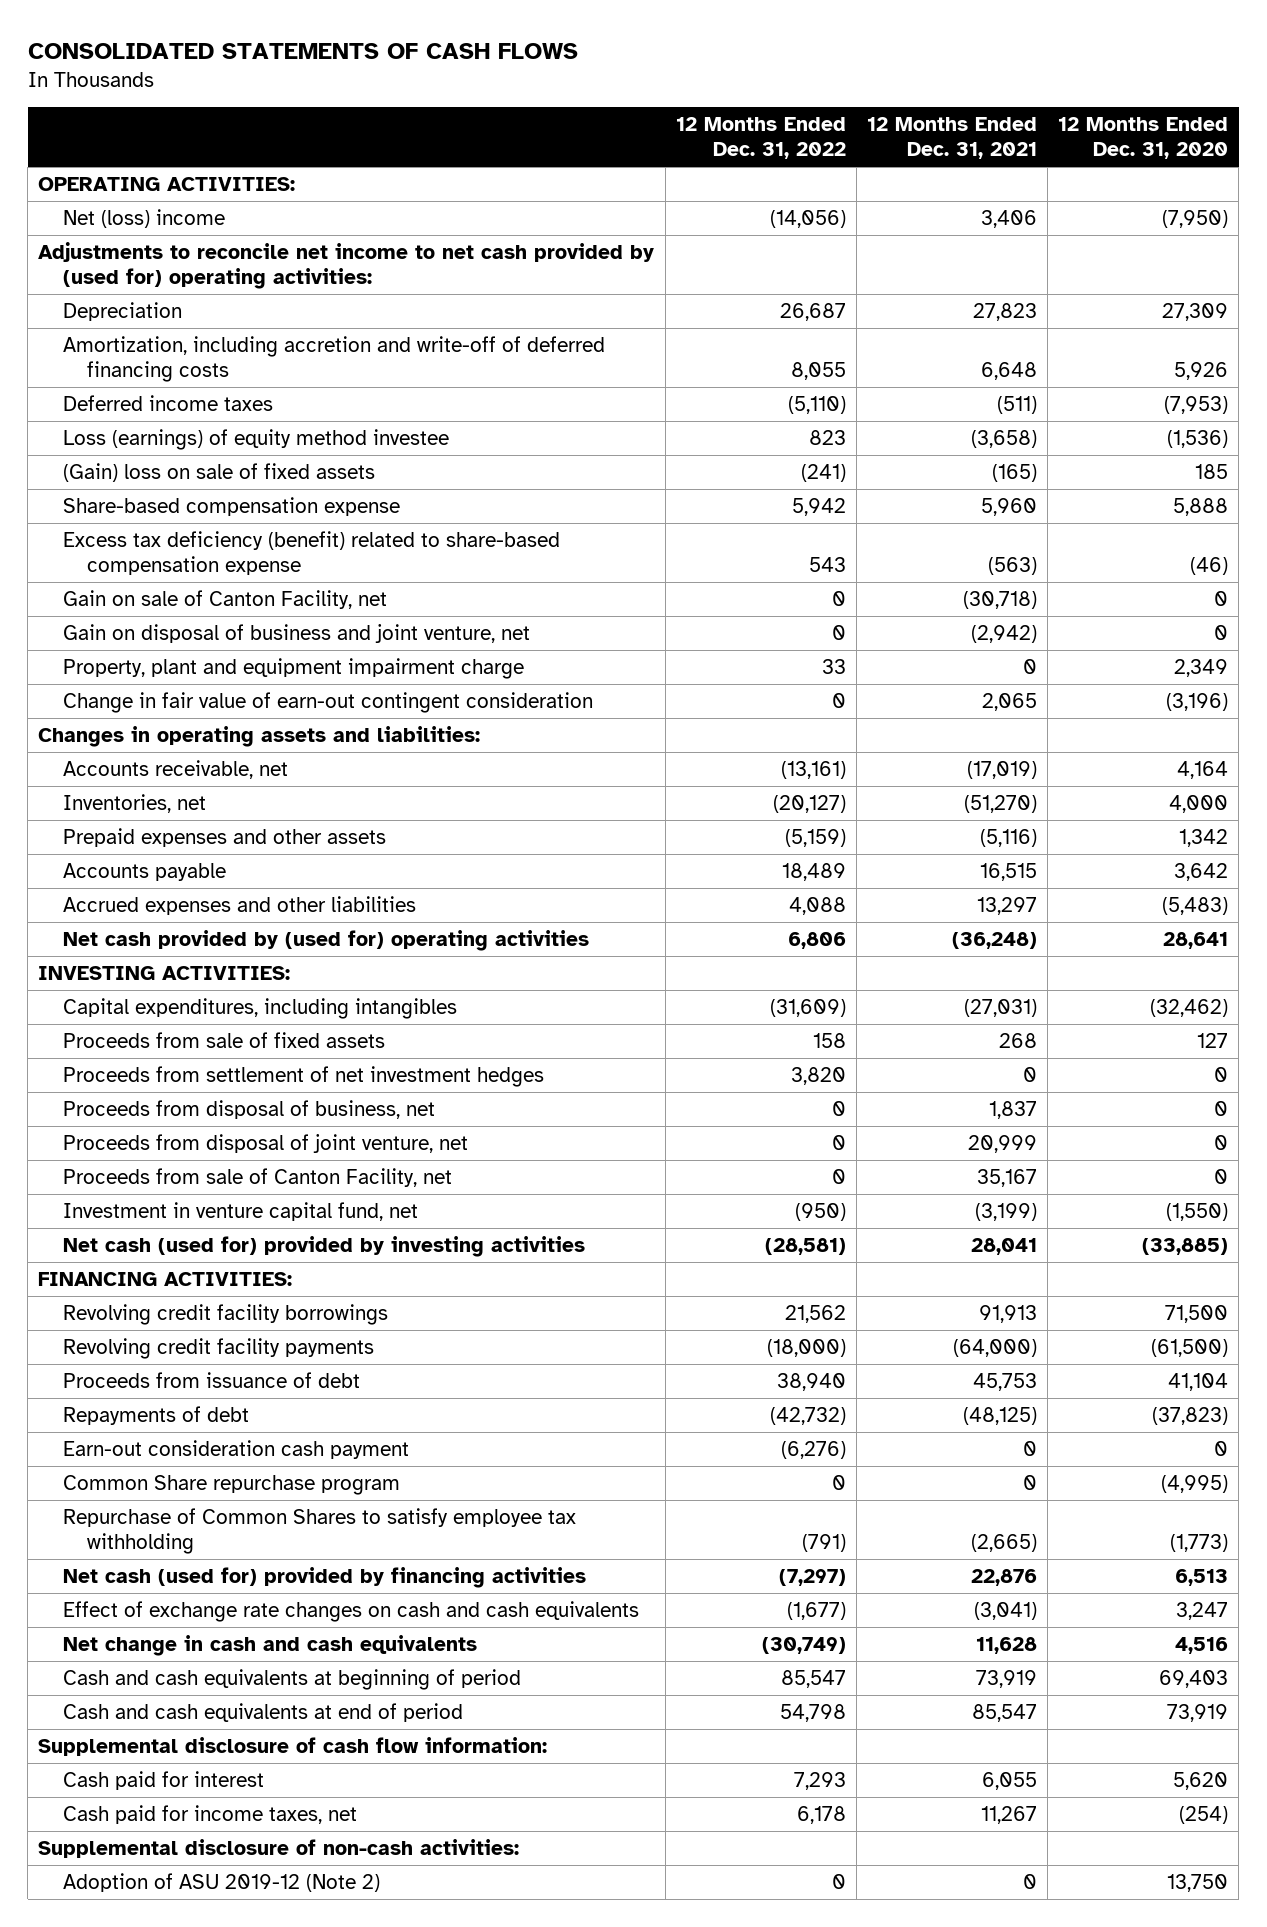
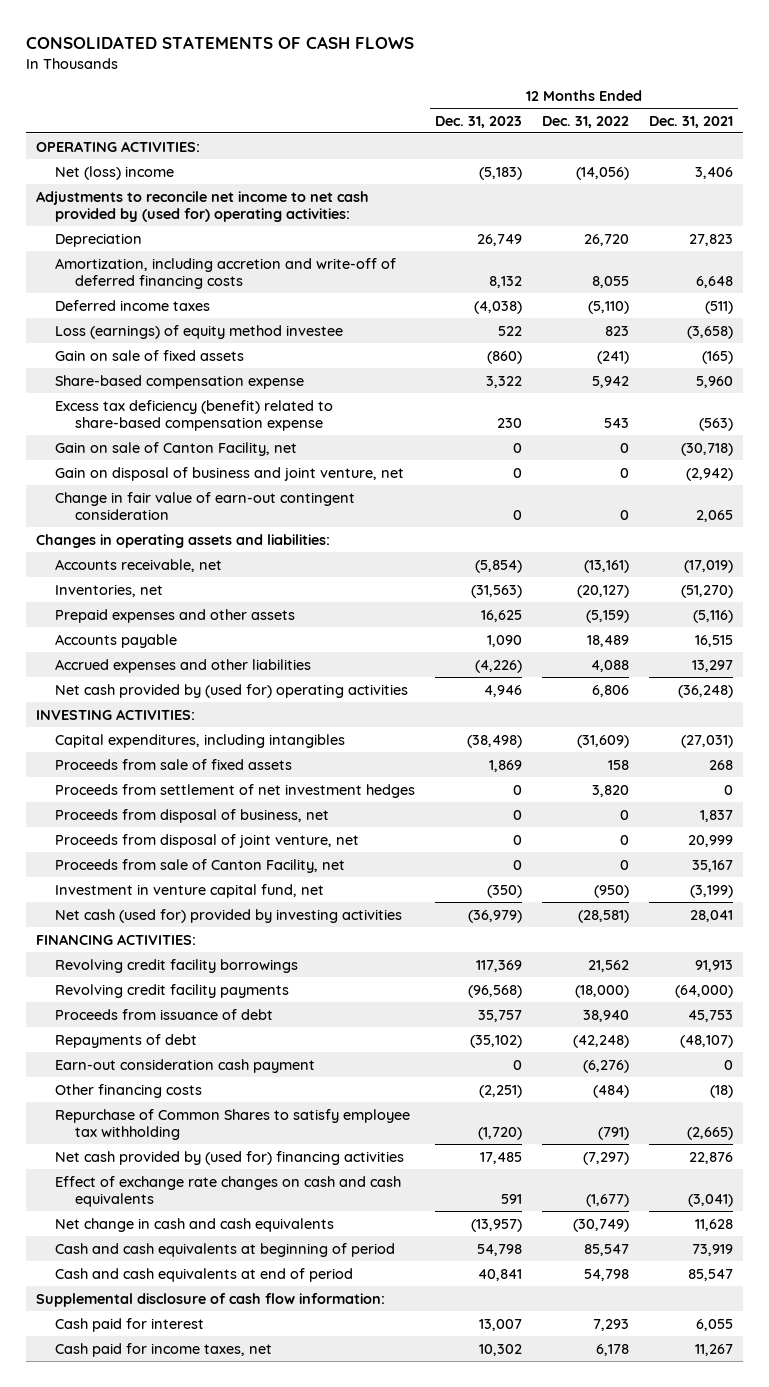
[1058,116,1229,160] 12 Months Ended Dec. 31, 2020 -> none
none -> [435,115,523,128] Dec. 31, 2023
[779,302,846,321] 26,687 -> [584,233,630,246] 26,720
[62,462,375,482] (Gain) loss on sale of fixed assets -> [55,349,245,361] Gain on sale of fixed assets
[62,657,524,679] Property, plant and equipment impairment charge -> none
[769,1406,846,1425] (42,732) -> [573,1034,630,1048] (42,248)
[962,1406,1037,1425] (48,125) -> [679,1034,733,1048] (48,107)
[62,1474,400,1495] Common Share repurchase program -> none
none -> [55,1083,203,1098] Other financing costs
[62,1566,586,1588] Net cash (used for) provided by financing activities -> [55,1150,405,1165] Net cash provided by (used for) financing activities
[38,1838,520,1858] Supplemental disclosure of non-cash activities: -> none
[62,1872,380,1892] Adoption of ASU 2019-12 (Note 2) -> none

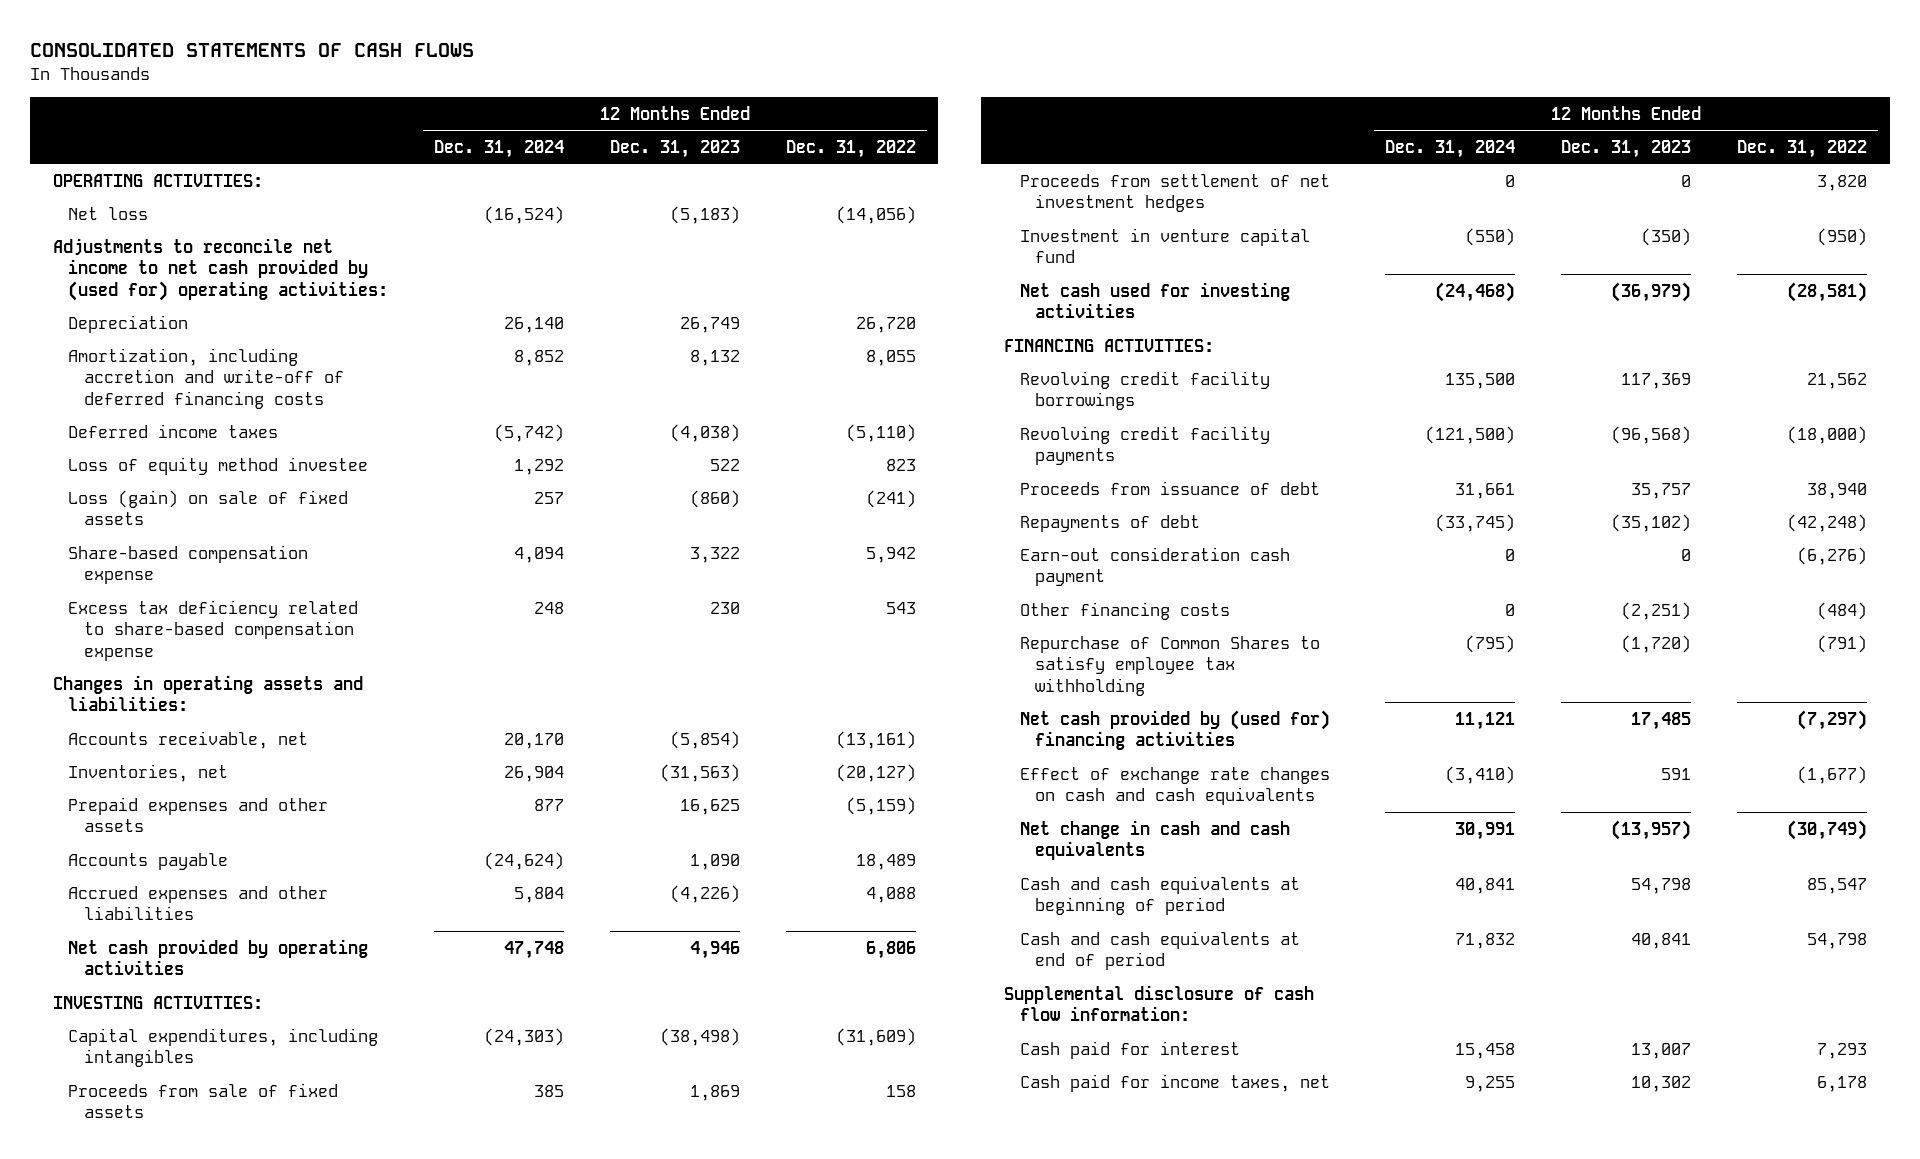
[648,115,733,128] Dec. 31, 2021 -> none
none -> [434,139,565,158] Dec. 31, 2024
[55,165,175,180] Net (loss) income -> [68,206,149,220] Net loss
[55,324,344,339] Loss (earnings) of equity method investee -> [68,456,369,475] Loss of equity method investee
[55,349,245,361] Gain on sale of fixed assets -> [68,489,349,526] Loss (gain) on sale of fixed assets
[55,441,298,456] Gain on sale of Canton Facility, net -> none
[55,466,405,481] Gain on disposal of business and joint venture, net -> none
[55,491,356,520] Change in fair value of earn-out contingent consideration -> none
[55,399,334,431] Excess tax deficiency (benefit) related to share-based compensation expense -> [68,599,359,661] Excess tax deficiency related to share-based compensation expense
[55,683,409,698] Net cash provided by (used for) operating activities -> [68,938,369,976] Net cash provided by operating activities
[55,808,330,823] Proceeds from disposal of business, net -> none
[55,833,360,848] Proceeds from disposal of joint venture, net -> none
[55,858,346,873] Proceeds from sale of Canton Facility, net -> none
[55,883,325,898] Investment in venture capital fund, net -> [1019,227,1310,264] Investment in venture capital fund
[55,908,403,923] Net cash (used for) provided by investing activities -> [1019,281,1290,319] Net cash used for investing activities

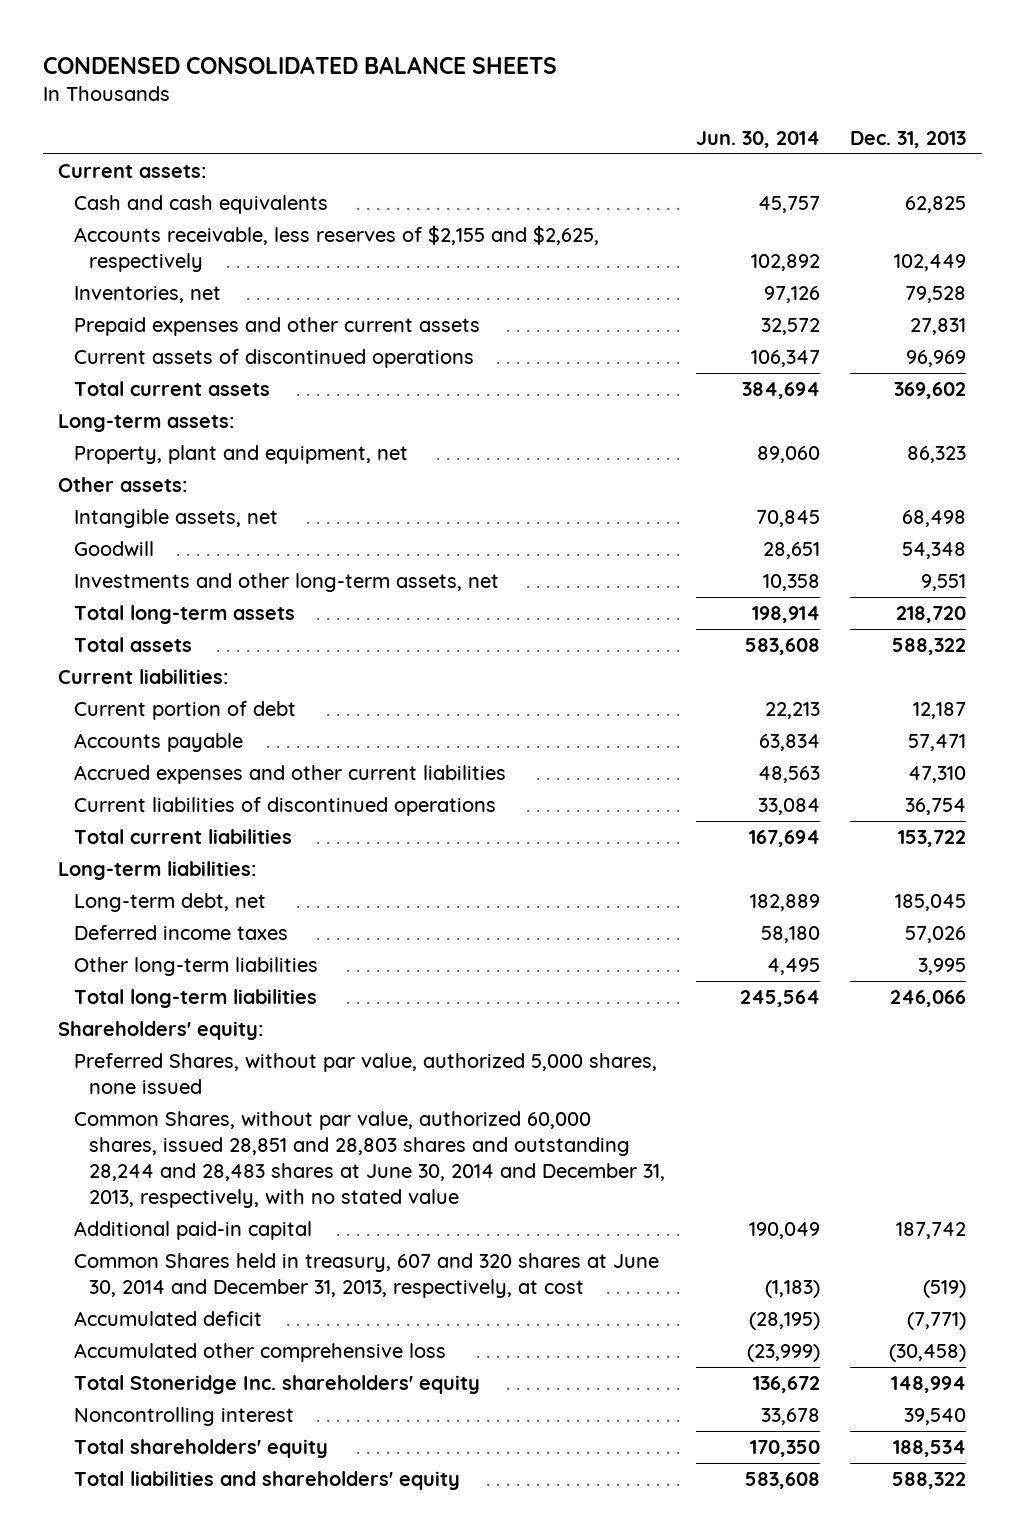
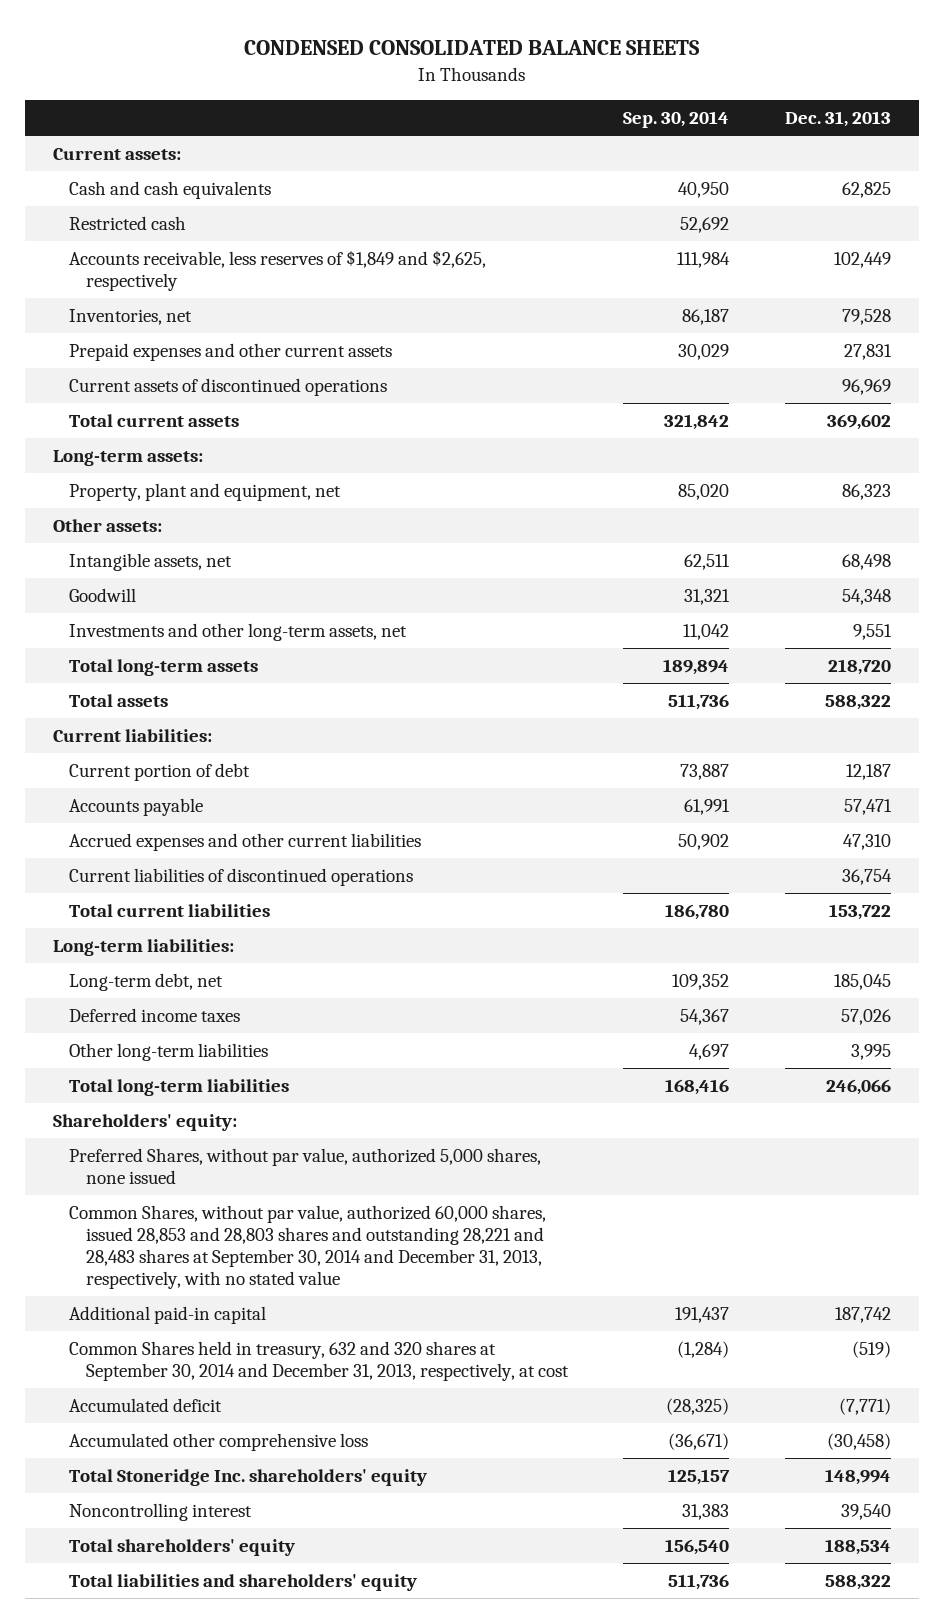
[695,130,820,148] Jun. 30, 2014 -> none
none -> [623,111,730,129] Sep. 30, 2014
none -> [69,215,187,230] Restricted cash
[73,225,599,273] Accounts receivable, less reserves of $2,155 and $2,625, respectively -> [69,249,487,292] Accounts receivable, less reserves of $1,849 and $2,625, respectively
[73,1111,666,1208] Common Shares, without par value, authorized 60,000 shares, issued 28,851 and 28,803 shares and outstanding 28,244 and 28,483 shares at June 30, 2014 and December 31, 2013, respectively, with no stated value -> [69,1204,547,1290] Common Shares, without par value, authorized 60,000 shares, issued 28,853 and 28,803 shares and outstanding 28,221 and 28,483 shares at September 30, 2014 and December 31, 2013, respectively, with no stated value
[73,1253,659,1299] Common Shares held in treasury, 607 and 320 shares at June 30, 2014 and December 31, 2013, respectively, at cost -> [69,1340,569,1382] Common Shares held in treasury, 632 and 320 shares at September 30, 2014 and December 31, 2013, respectively, at cost

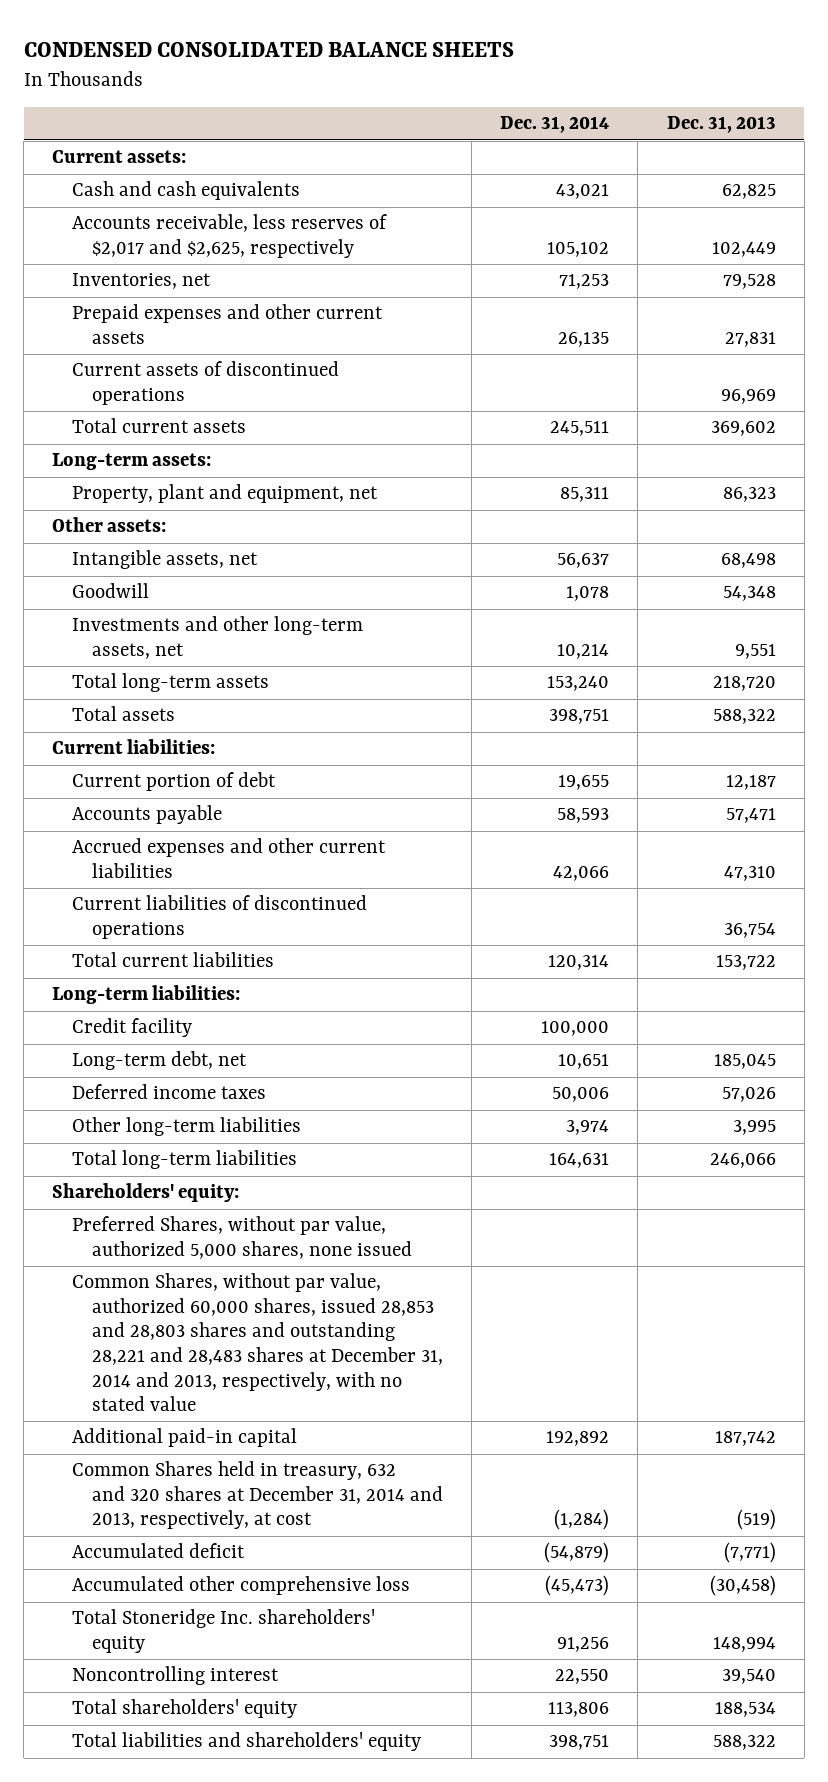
[623,111,730,129] Sep. 30, 2014 -> none
none -> [500,116,610,134] Dec. 31, 2014
[69,215,187,230] Restricted cash -> none
[69,249,487,292] Accounts receivable, less reserves of $1,849 and $2,625, respectively -> [72,214,388,258] Accounts receivable, less reserves of $2,017 and $2,625, respectively
none -> [72,1018,193,1038] Credit facility
[69,1204,547,1290] Common Shares, without par value, authorized 60,000 shares, issued 28,853 and 28,803 shares and outstanding 28,221 and 28,483 shares at September 30, 2014 and December 31, 2013, respectively, with no stated value -> [72,1273,443,1412] Common Shares, without par value, authorized 60,000 shares, issued 28,853 and 28,803 shares and outstanding 28,221 and 28,483 shares at December 31, 2014 and 2013, respectively, with no stated value
[69,1340,569,1382] Common Shares held in treasury, 632 and 320 shares at September 30, 2014 and December 31, 2013, respectively, at cost -> [72,1461,443,1530] Common Shares held in treasury, 632 and 320 shares at December 31, 2014 and 2013, respectively, at cost

